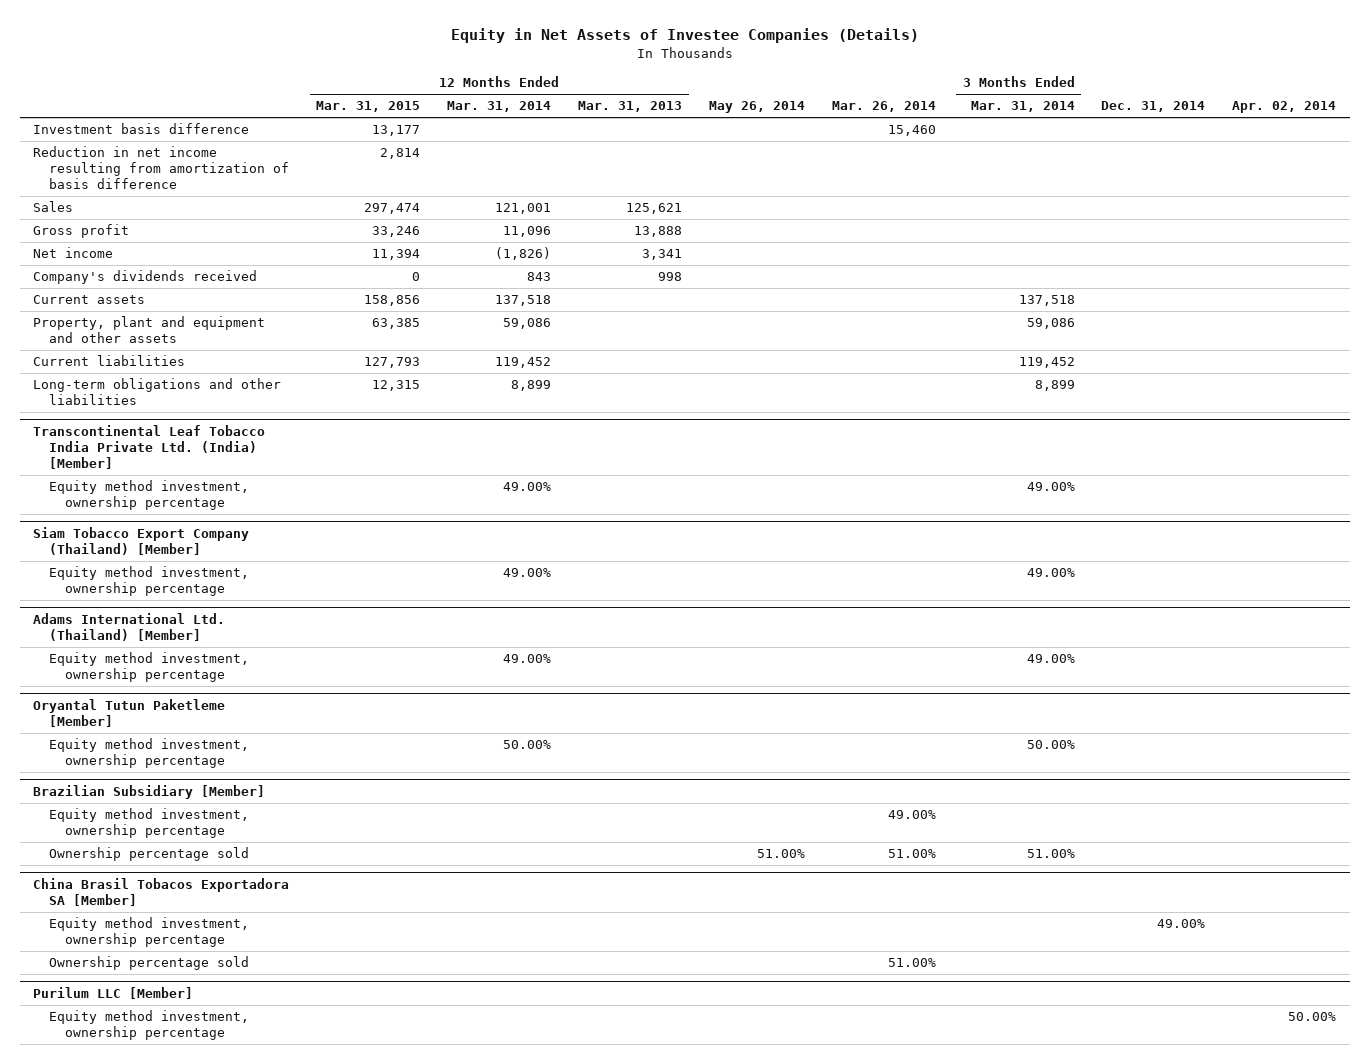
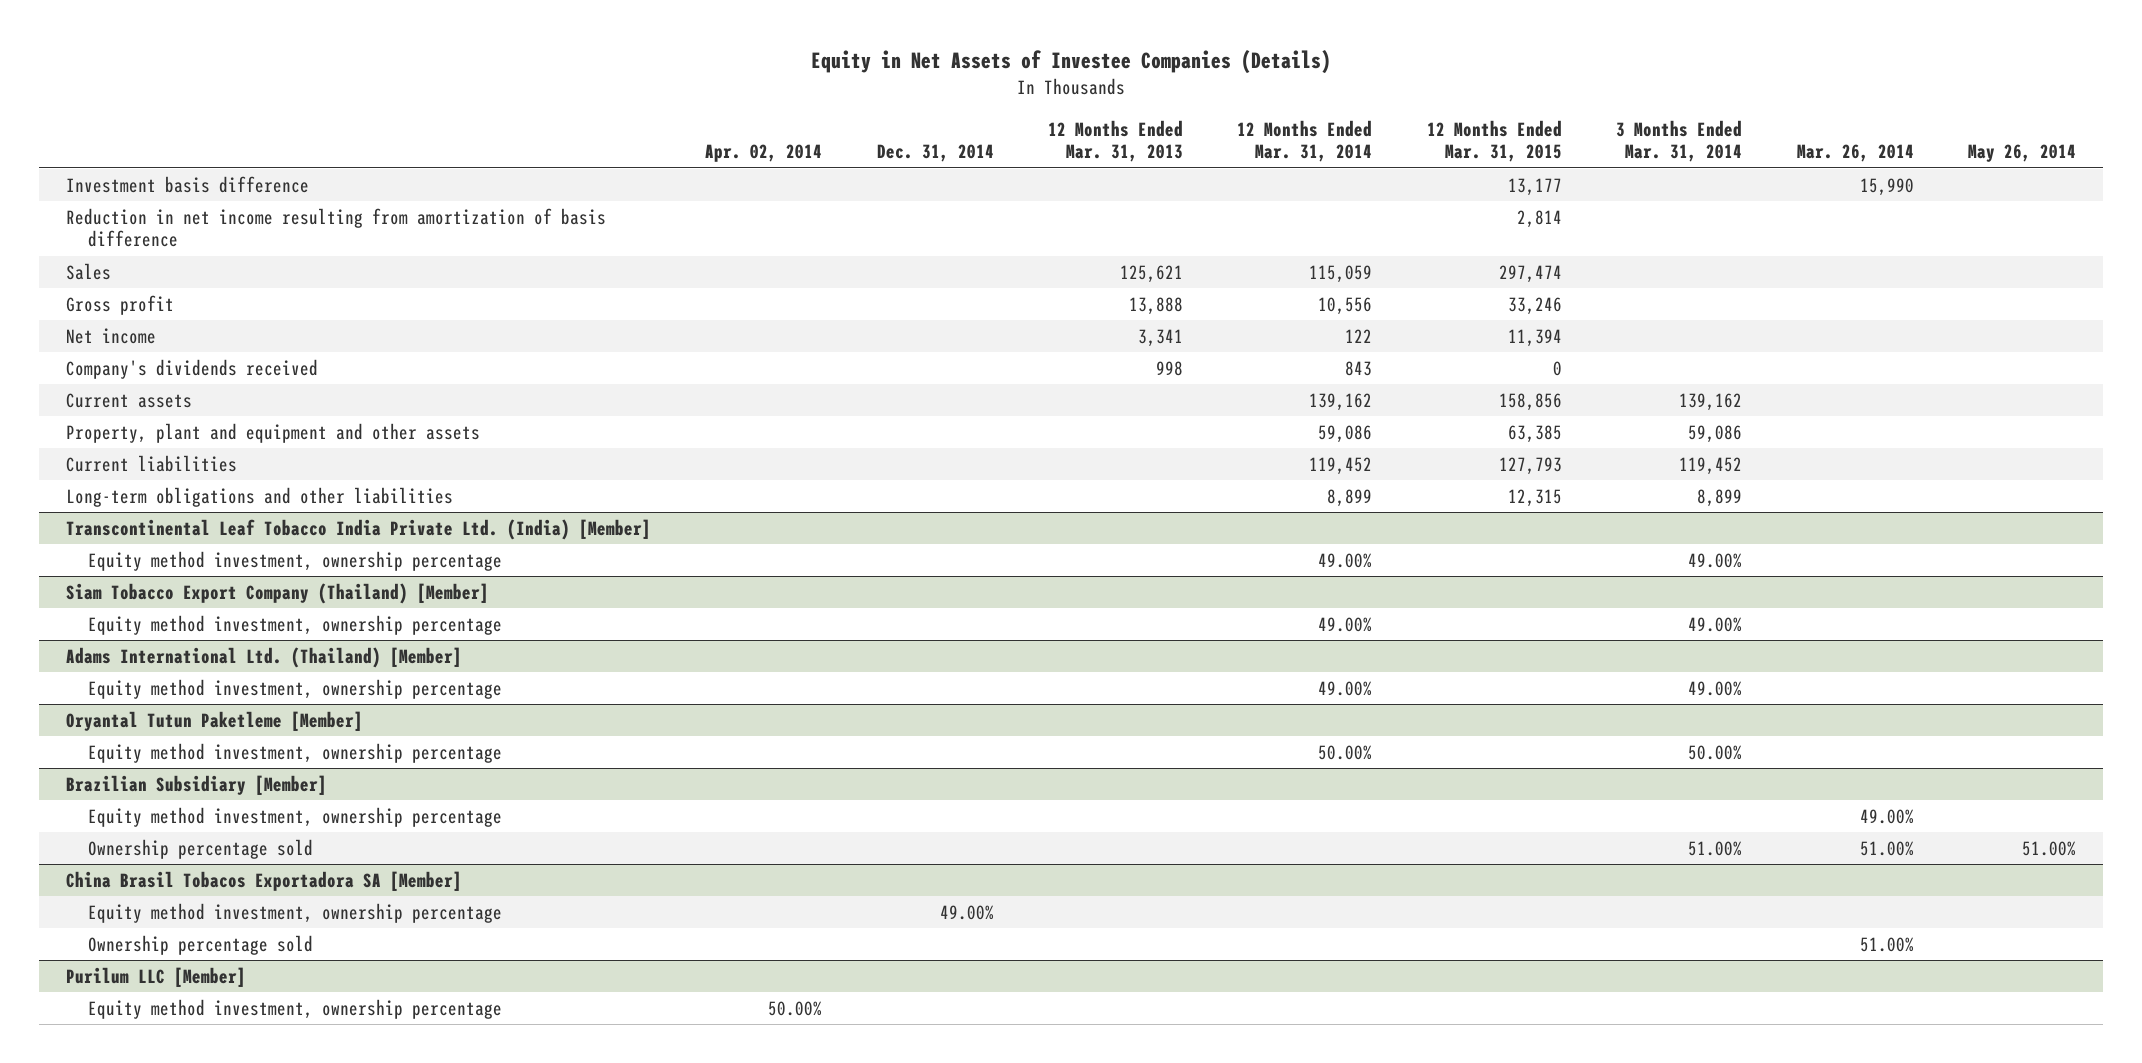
[887,125,936,137] 15,460 -> [1859,177,1914,196] 15,990
[495,203,552,215] 121,001 -> [1309,264,1373,283] 115,059
[503,226,552,238] 11,096 -> [1318,296,1373,315] 10,556
[495,247,552,261] (1,826) -> [1345,328,1373,343] 122
[495,295,552,307] 137,518 -> [1309,392,1373,411] 139,162
[1018,295,1075,307] 137,518 -> [1679,392,1743,411] 139,162

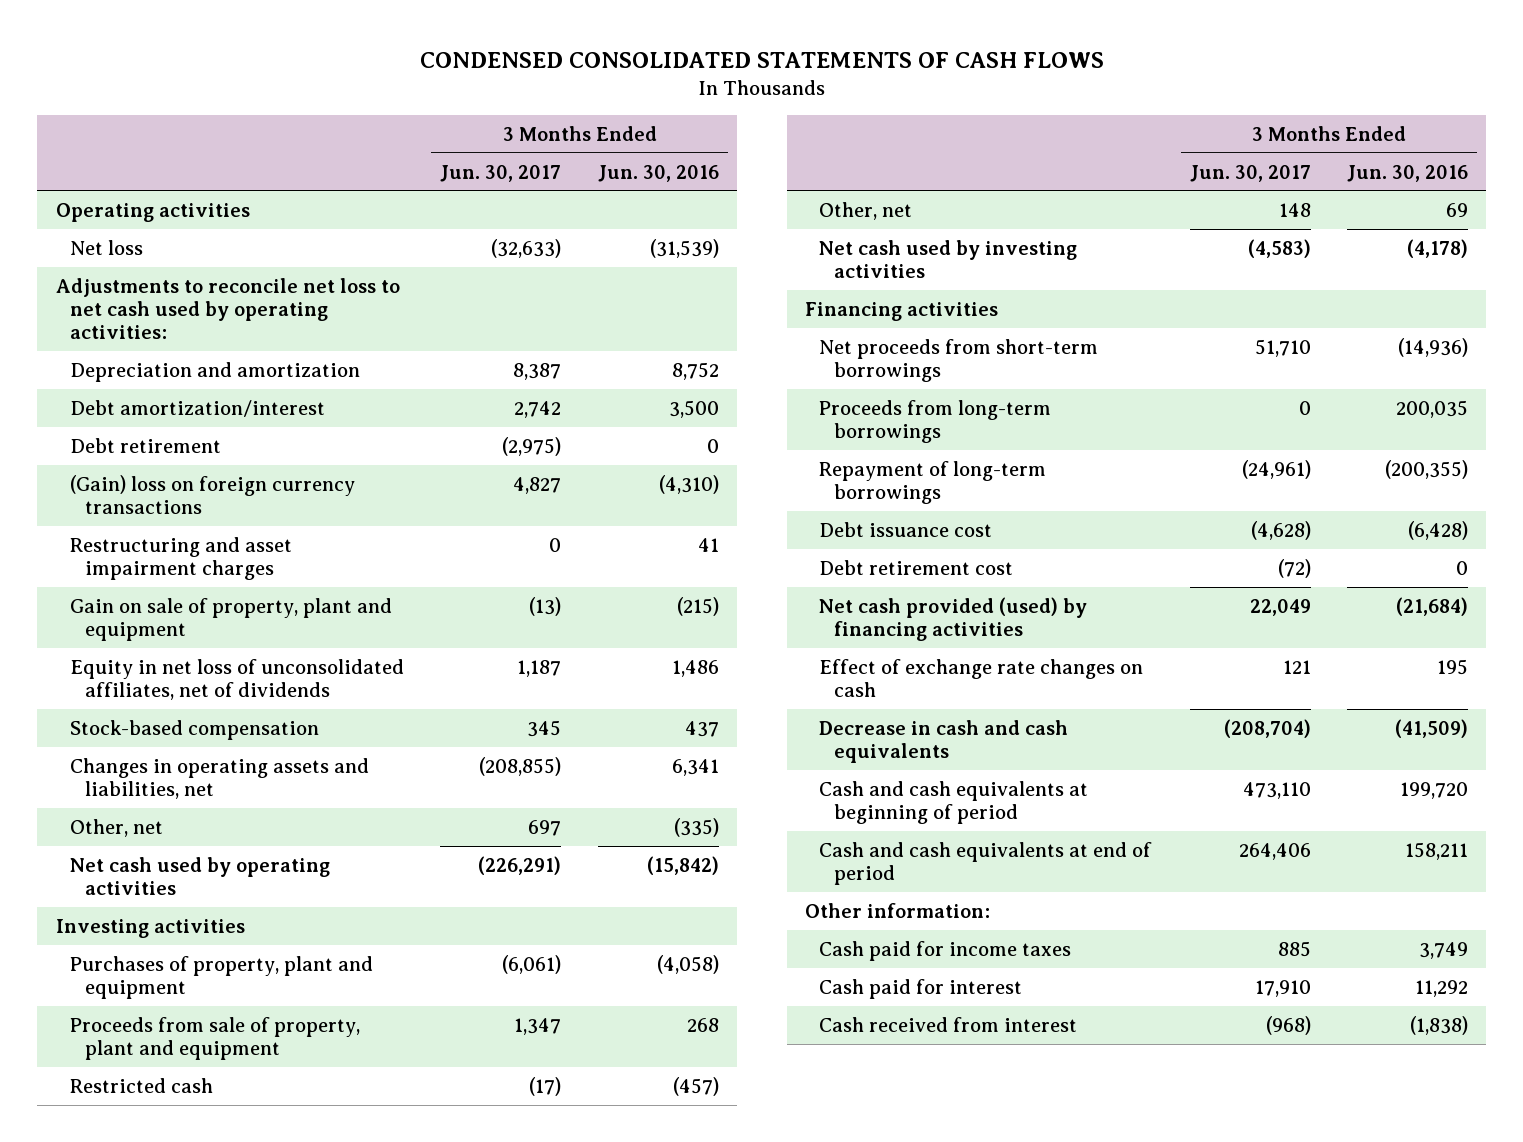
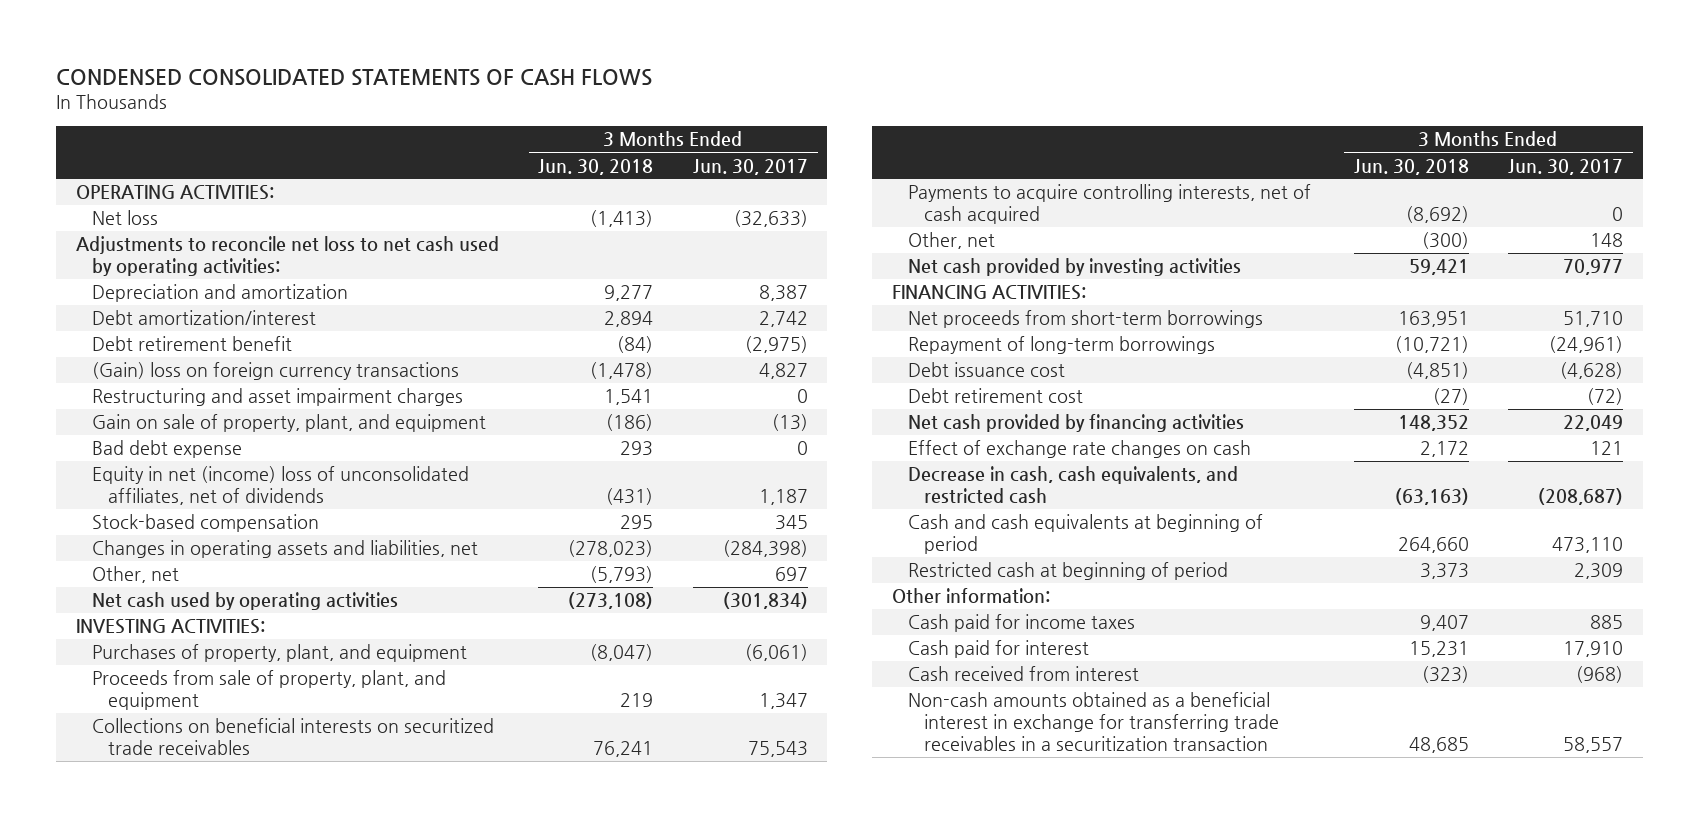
[597,164,719,182] Jun. 30, 2016 -> none
none -> [538,158,654,175] Jun. 30, 2018
[55,202,250,222] Operating activities -> [76,185,275,201] OPERATING ACTIVITIES:
[70,437,222,453] Debt retirement -> [92,336,293,352] Debt retirement benefit
[70,597,393,641] Gain on sale of property, plant and equipment -> [92,414,487,433] Gain on sale of property, plant, and equipment
none -> [92,440,243,459] Bad debt expense
[70,658,405,700] Equity in net loss of unconsolidated affiliates, net of dividends -> [92,466,470,506] Equity in net (income) loss of unconsolidated affiliates, net of dividends
[479,756,562,776] (208,855) -> [722,540,808,558] (284,398)
[70,1077,214,1093] Restricted cash -> none
[478,855,562,875] (226,291) -> [722,592,808,610] (301,834)
[55,918,245,938] Investing activities -> [76,619,266,635] INVESTING ACTIVITIES:
[70,955,374,999] Purchases of property, plant and equipment -> [92,644,468,663] Purchases of property, plant, and equipment
[70,1016,361,1060] Proceeds from sale of property, plant and equipment -> [92,670,447,711] Proceeds from sale of property, plant, and equipment
none -> [92,718,495,756] Collections on beneficial interests on securitized trade receivables
none -> [907,184,1311,225] Payments to acquire controlling interests, net of cash acquired
[819,239,1078,278] Net cash used by investing activities -> [907,258,1241,277] Net cash provided by investing activities
[1247,238,1311,258] (4,583) -> [1563,259,1624,276] 70,977
[804,301,998,321] Financing activities -> [891,285,1086,301] FINANCING ACTIVITIES:
[819,399,1052,443] Proceeds from long-term borrowings -> none
[819,596,1088,641] Net cash provided (used) by financing activities -> [907,414,1244,433] Net cash provided by financing activities
[819,719,1069,763] Decrease in cash and cash equivalents -> [907,466,1238,505] Decrease in cash, cash equivalents, and restricted cash
[1223,718,1311,738] (208,704) -> [1538,488,1624,506] (208,687)
[819,841,1153,885] Cash and cash equivalents at end of period -> none
none -> [907,562,1228,581] Restricted cash at beginning of period
none -> [907,692,1279,752] Non-cash amounts obtained as a beneficial interest in exchange for transferring trade receivables in a securitization transaction

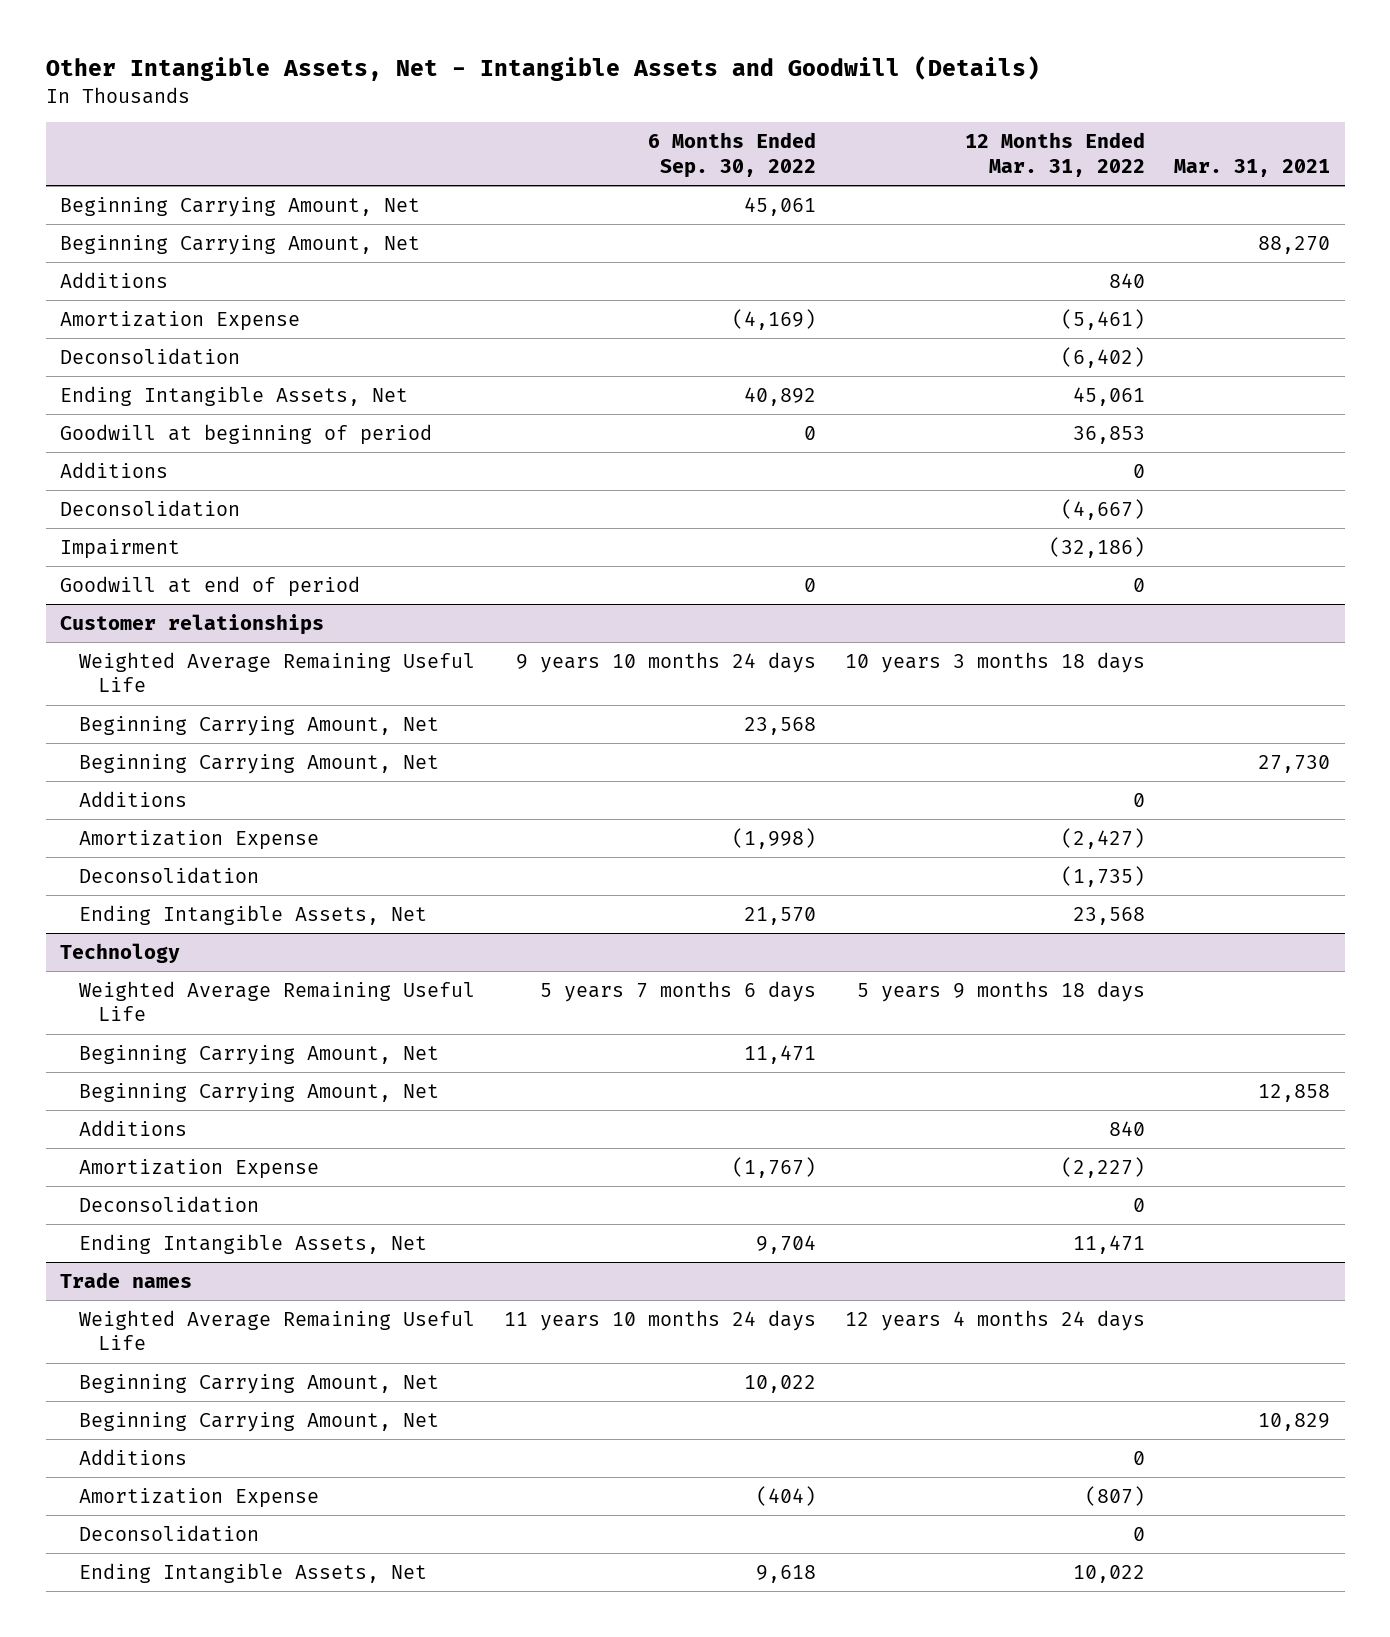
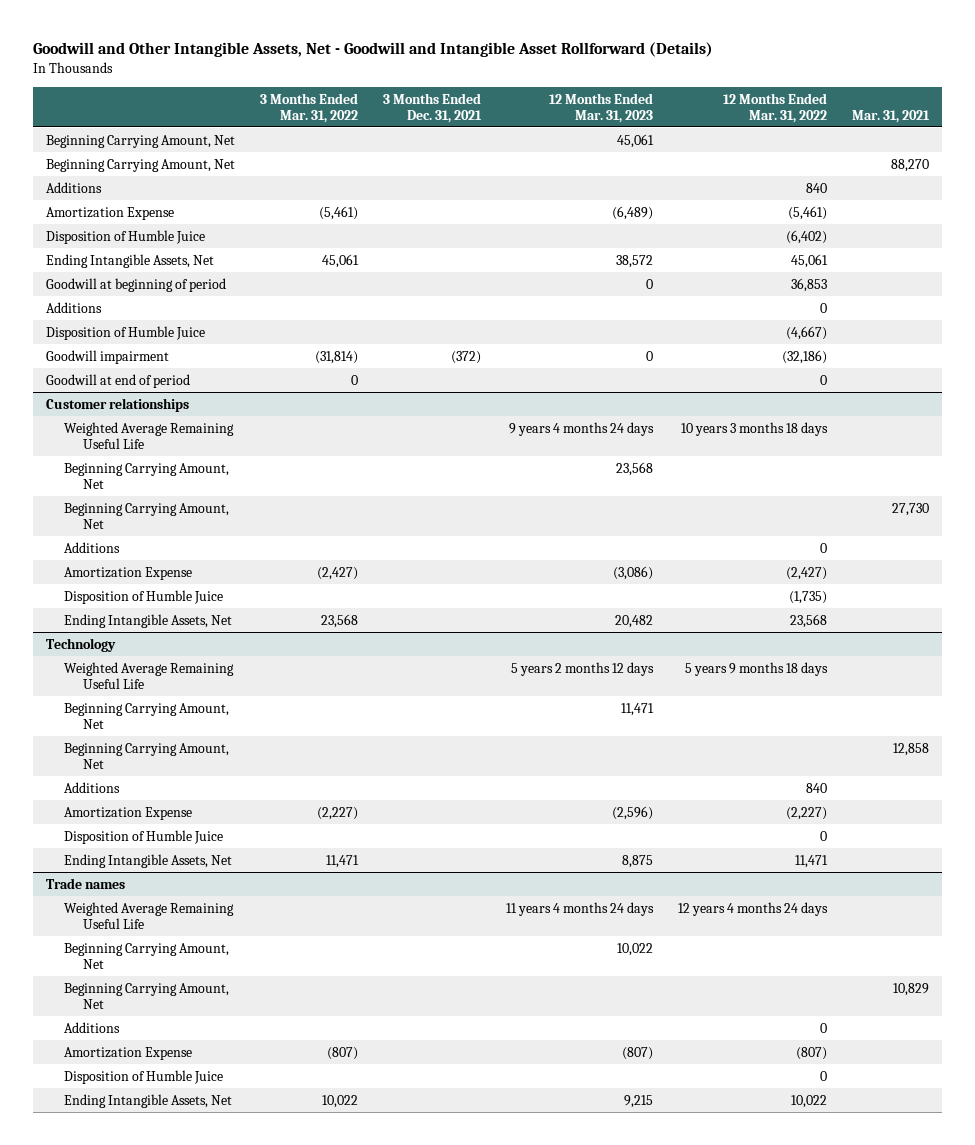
[45,56,1040,82] Other Intangible Assets, Net - Intangible Assets and Goodwill (Details) -> [32,42,713,58] Goodwill and Other Intangible Assets, Net - Goodwill and Intangible Asset Rollforward (Details)
[648,132,817,178] 6 Months Ended Sep. 30, 2022 -> none
none -> [259,92,358,123] 3 Months Ended Mar. 31, 2022
none -> [382,92,482,123] 3 Months Ended Dec. 31, 2021
none -> [548,92,653,123] 12 Months Ended Mar. 31, 2023
[60,348,241,366] Deconsolidation -> [45,229,205,244] Disposition of Humble Juice
[60,500,241,518] Deconsolidation -> [45,325,205,340] Disposition of Humble Juice
[60,539,181,560] Impairment -> [45,349,169,364] Goodwill impairment
[78,867,259,885] Deconsolidation -> [64,589,224,604] Disposition of Humble Juice
[78,1196,259,1214] Deconsolidation -> [64,829,224,844] Disposition of Humble Juice
[78,1525,259,1543] Deconsolidation -> [64,1069,224,1084] Disposition of Humble Juice

